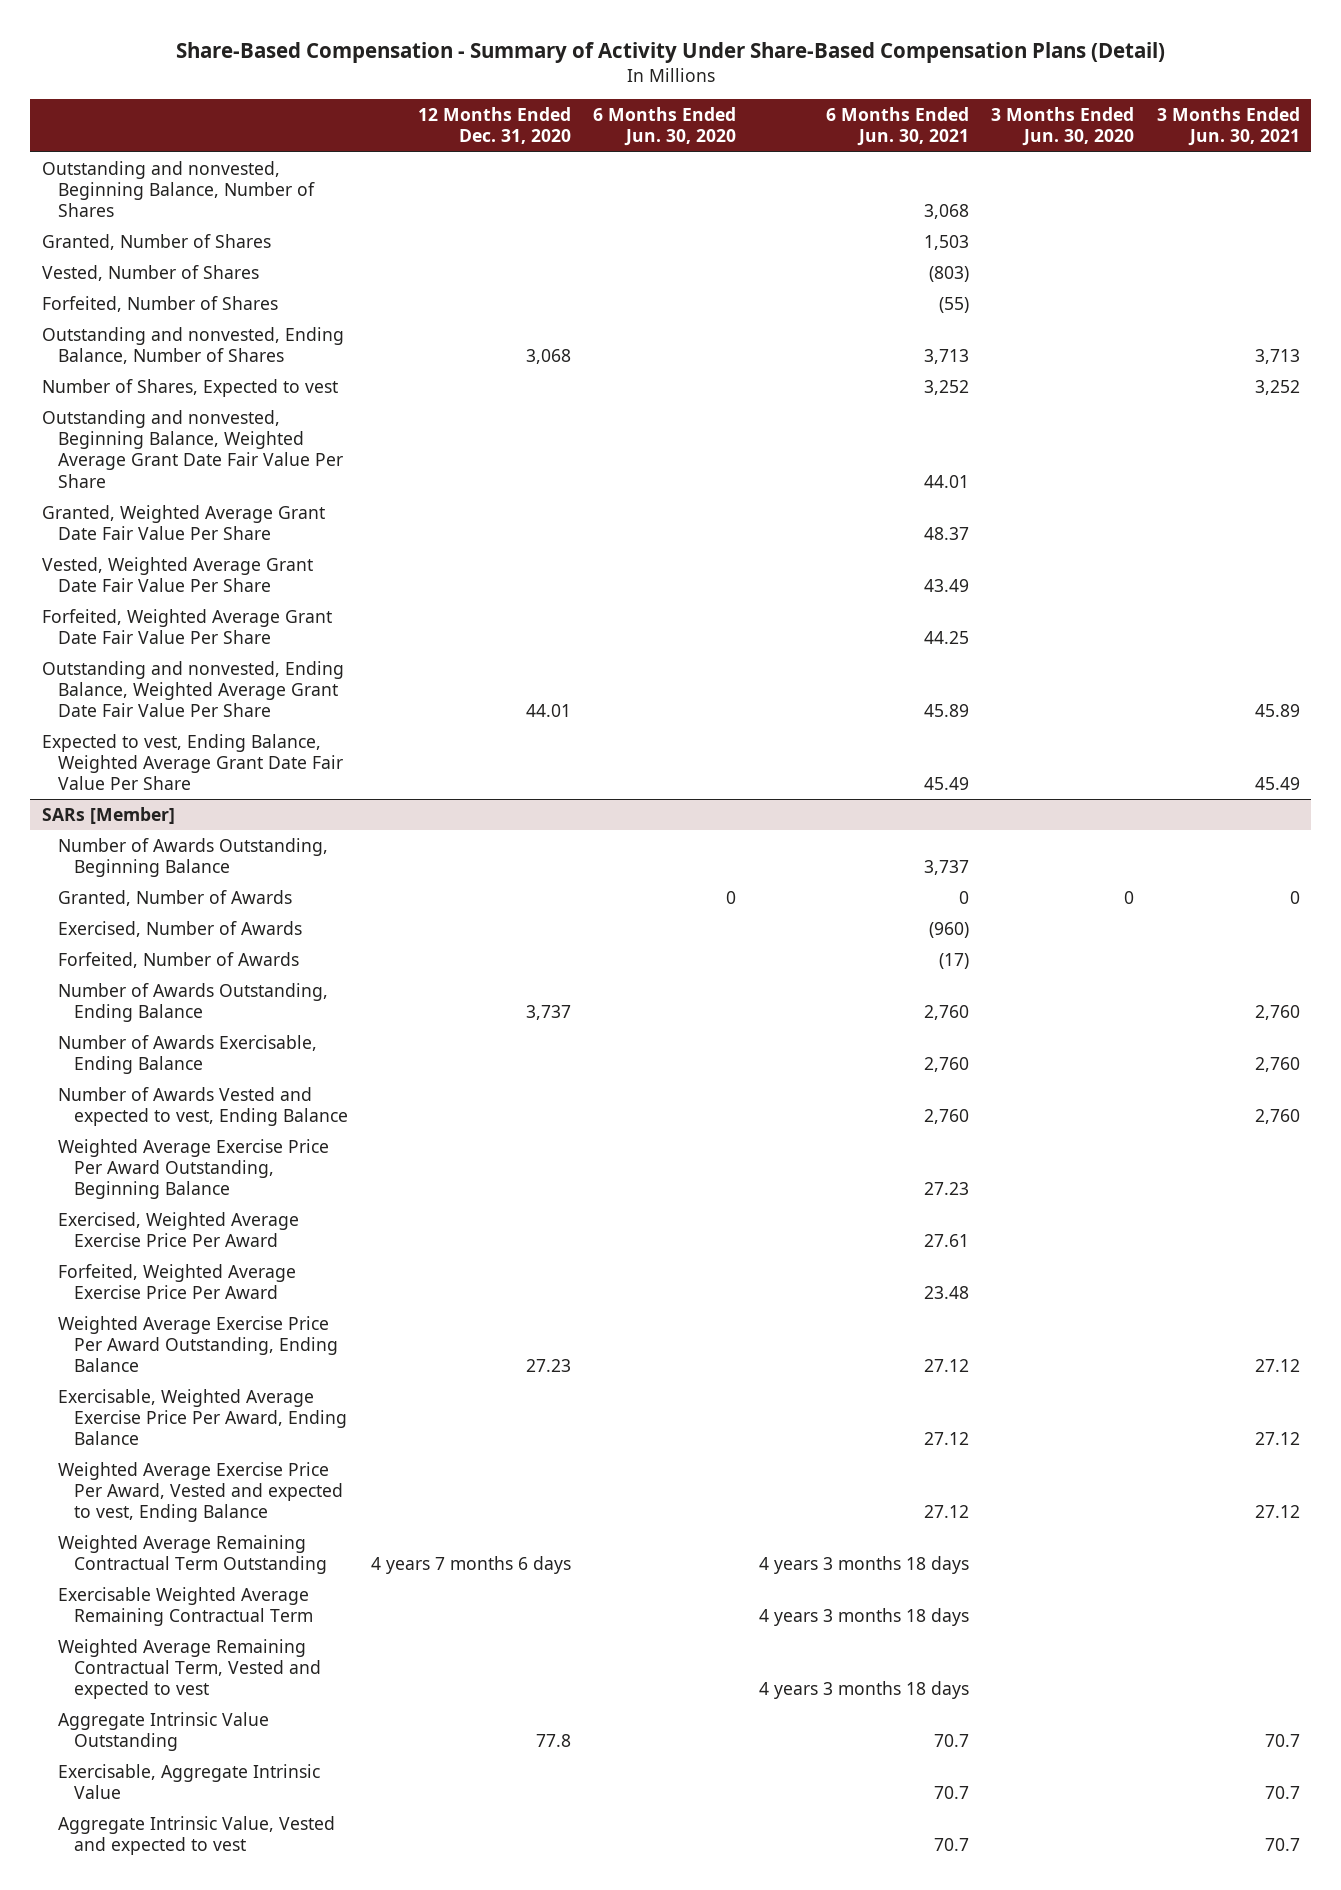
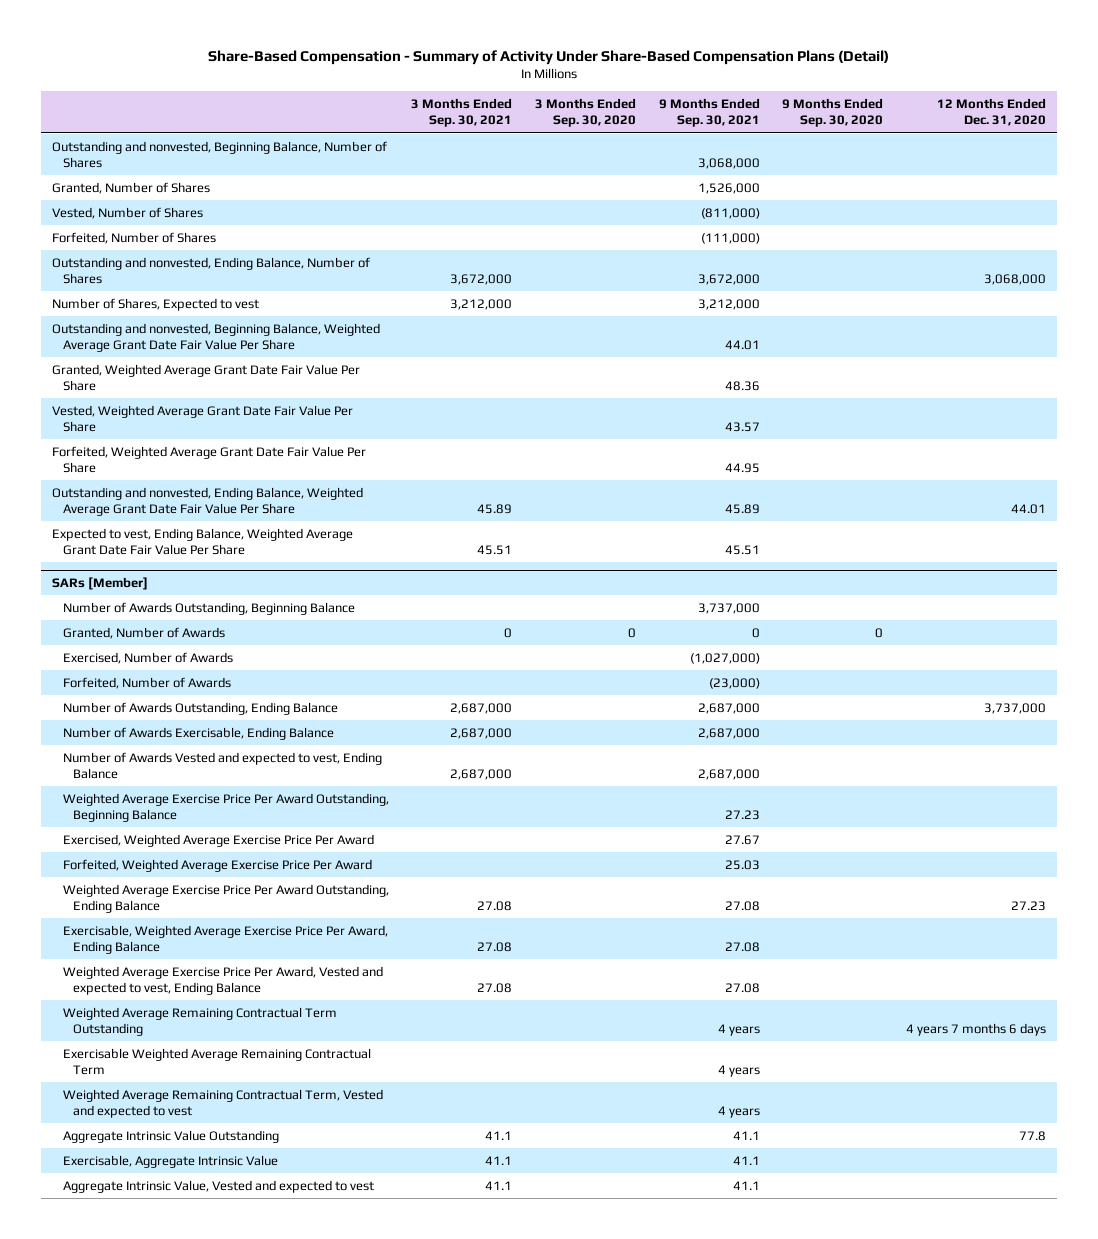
[593,107,737,147] 6 Months Ended Jun. 30, 2020 -> none
[825,107,969,147] 6 Months Ended Jun. 30, 2021 -> none
[991,107,1135,147] 3 Months Ended Jun. 30, 2020 -> none
[1156,107,1300,147] 3 Months Ended Jun. 30, 2021 -> none
none -> [411,97,513,128] 3 Months Ended Sep. 30, 2021
none -> [534,97,636,128] 3 Months Ended Sep. 30, 2020
none -> [658,97,760,128] 9 Months Ended Sep. 30, 2021
none -> [782,97,884,128] 9 Months Ended Sep. 30, 2020
[525,349,571,365] 3,068 -> [983,274,1046,286] 3,068,000
[525,1005,571,1021] 3,737 -> [983,702,1046,714] 3,737,000

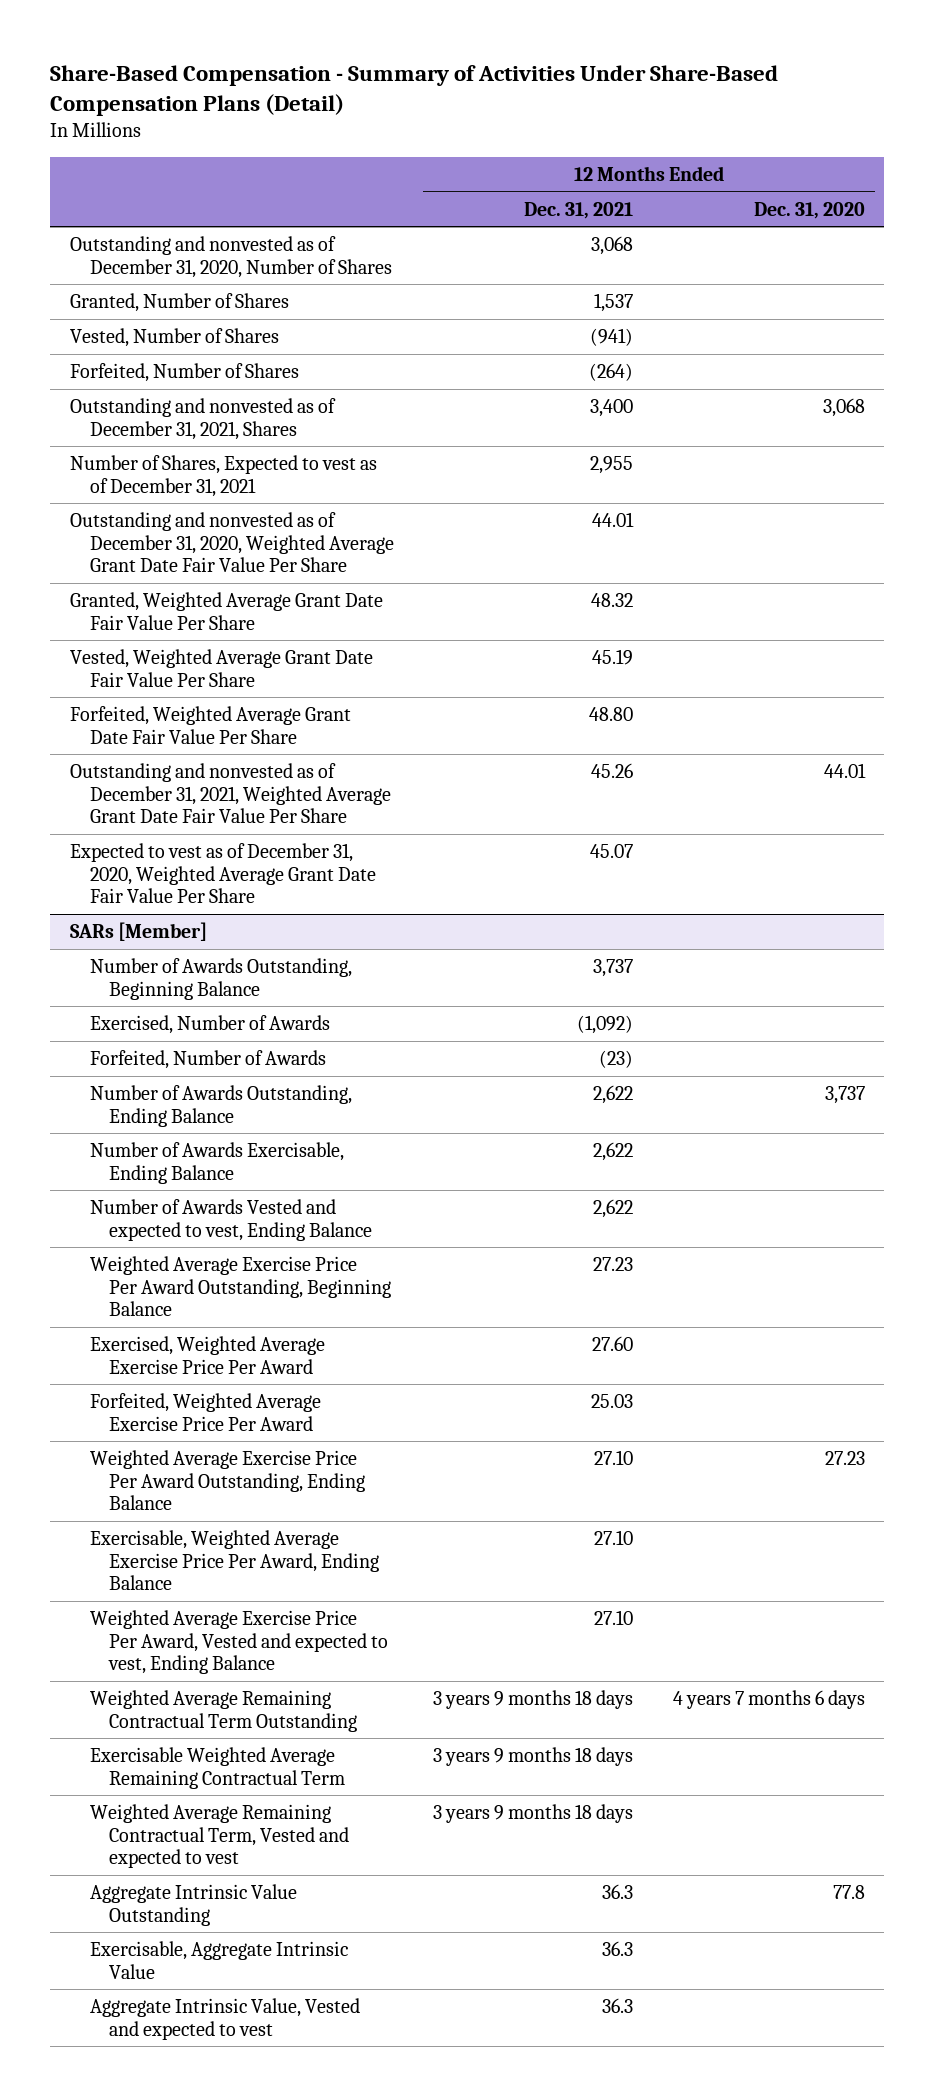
[208,50,890,66] Share-Based Compensation - Summary of Activity Under Share-Based Compensation Plans (Detail) -> [50,64,779,116] Share-Based Compensation - Summary of Activities Under Share-Based Compensation Plans (Detail)
[411,97,513,128] 3 Months Ended Sep. 30, 2021 -> none
[534,97,636,128] 3 Months Ended Sep. 30, 2020 -> none
[658,97,760,128] 9 Months Ended Sep. 30, 2021 -> none
[782,97,884,128] 9 Months Ended Sep. 30, 2020 -> none
none -> [524,201,634,219] Dec. 31, 2021
[52,140,388,169] Outstanding and nonvested, Beginning Balance, Number of Shares -> [70,236,392,278] Outstanding and nonvested as of December 31, 2020, Number of Shares
[52,256,371,285] Outstanding and nonvested, Ending Balance, Number of Shares -> [70,398,337,440] Outstanding and nonvested as of December 31, 2021, Shares
[983,274,1046,286] 3,068,000 -> [822,398,865,418] 3,068
[52,297,260,311] Number of Shares, Expected to vest -> [70,455,378,497] Number of Shares, Expected to vest as of December 31, 2021
[52,322,381,353] Outstanding and nonvested, Beginning Balance, Weighted Average Grant Date Fair Value Per Share -> [70,512,394,572] Outstanding and nonvested as of December 31, 2020, Weighted Average Grant Date Fair Value Per Share
[52,486,364,517] Outstanding and nonvested, Ending Balance, Weighted Average Grant Date Fair Value Per Share -> [70,763,391,823] Outstanding and nonvested as of December 31, 2021, Weighted Average Grant Date Fair Value Per Share
[52,527,354,556] Expected to vest, Ending Balance, Weighted Average Grant Date Fair Value Per Share -> [70,843,376,903] Expected to vest as of December 31, 2020, Weighted Average Grant Date Fair Value Per Share
[62,626,225,639] Granted, Number of Awards -> none
[983,702,1046,714] 3,737,000 -> [824,1086,865,1105] 3,737

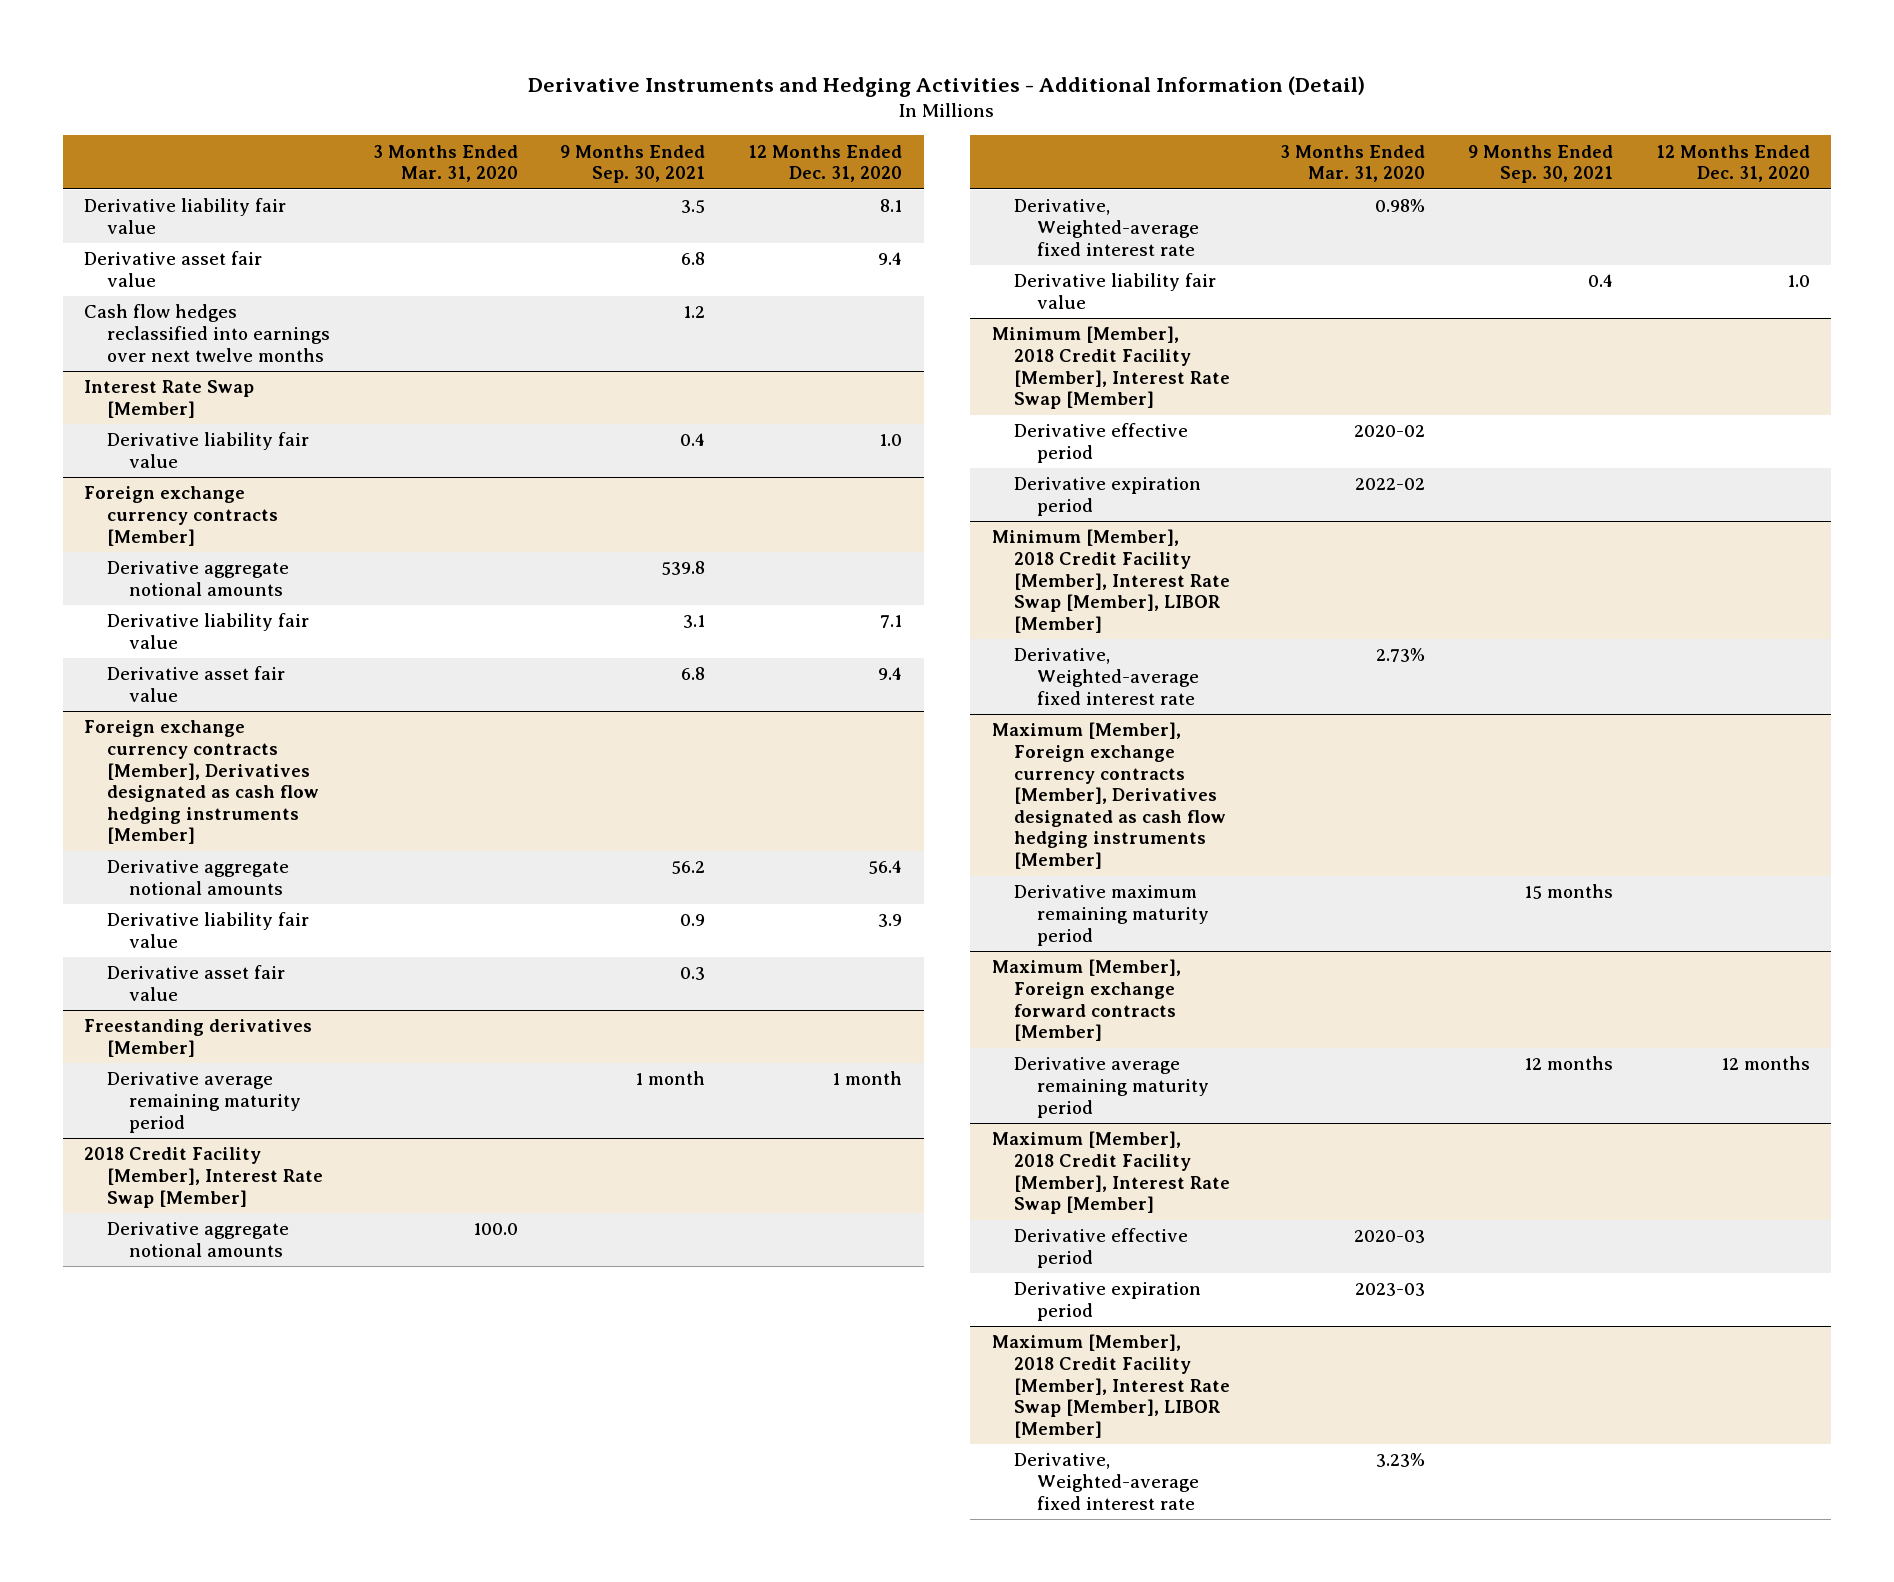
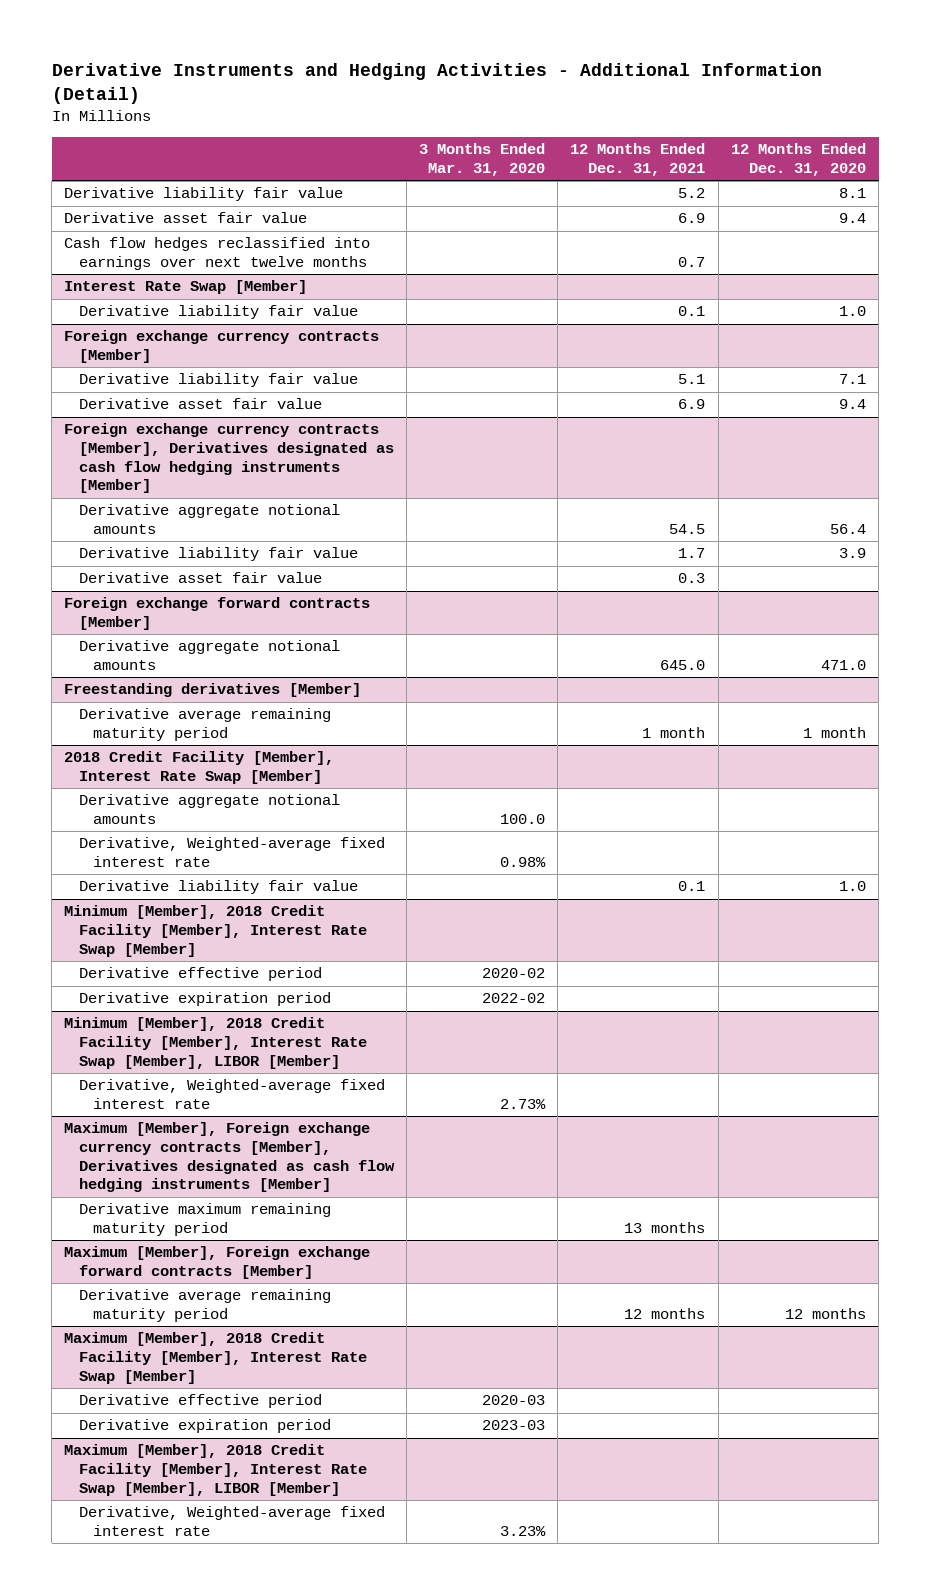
[560,144,706,184] 9 Months Ended Sep. 30, 2021 -> none
none -> [570,143,706,177] 12 Months Ended Dec. 31, 2021
[106,561,289,596] Derivative aggregate notional amounts -> none
none -> [64,597,371,631] Foreign exchange forward contracts [Member]
none -> [78,640,340,671] Derivative aggregate notional amounts

